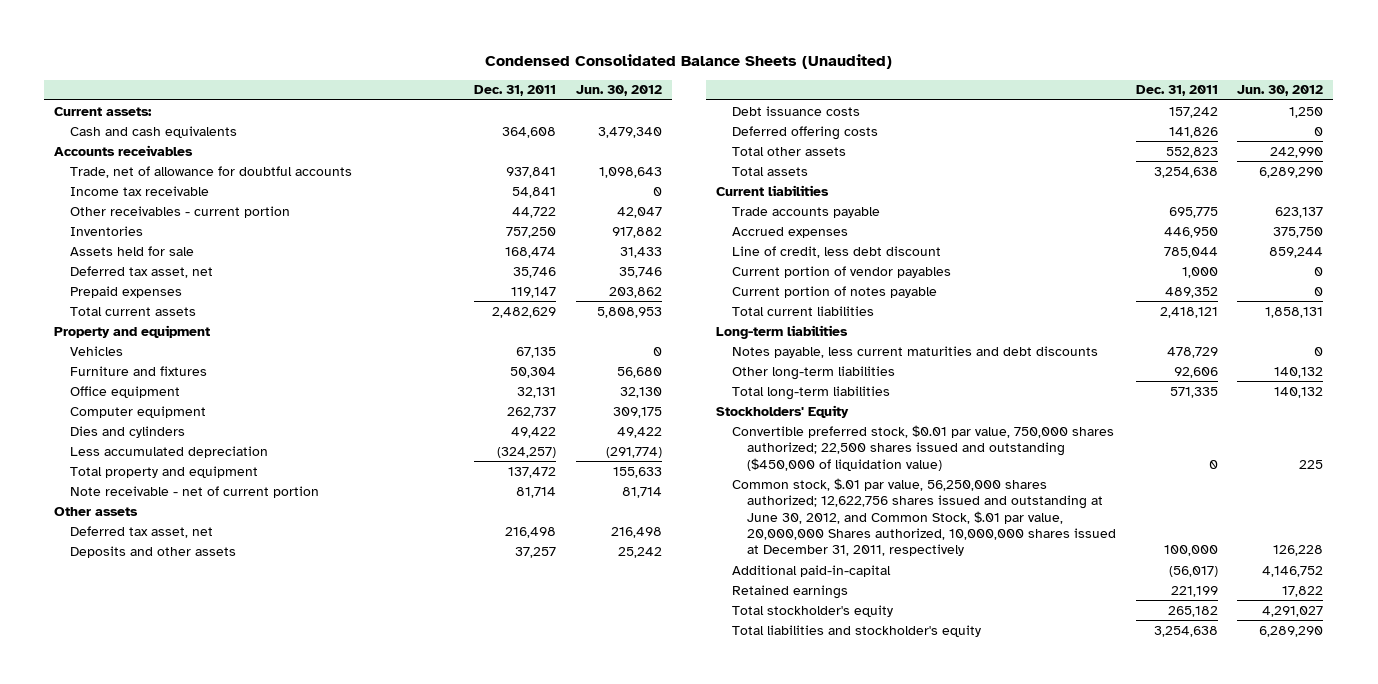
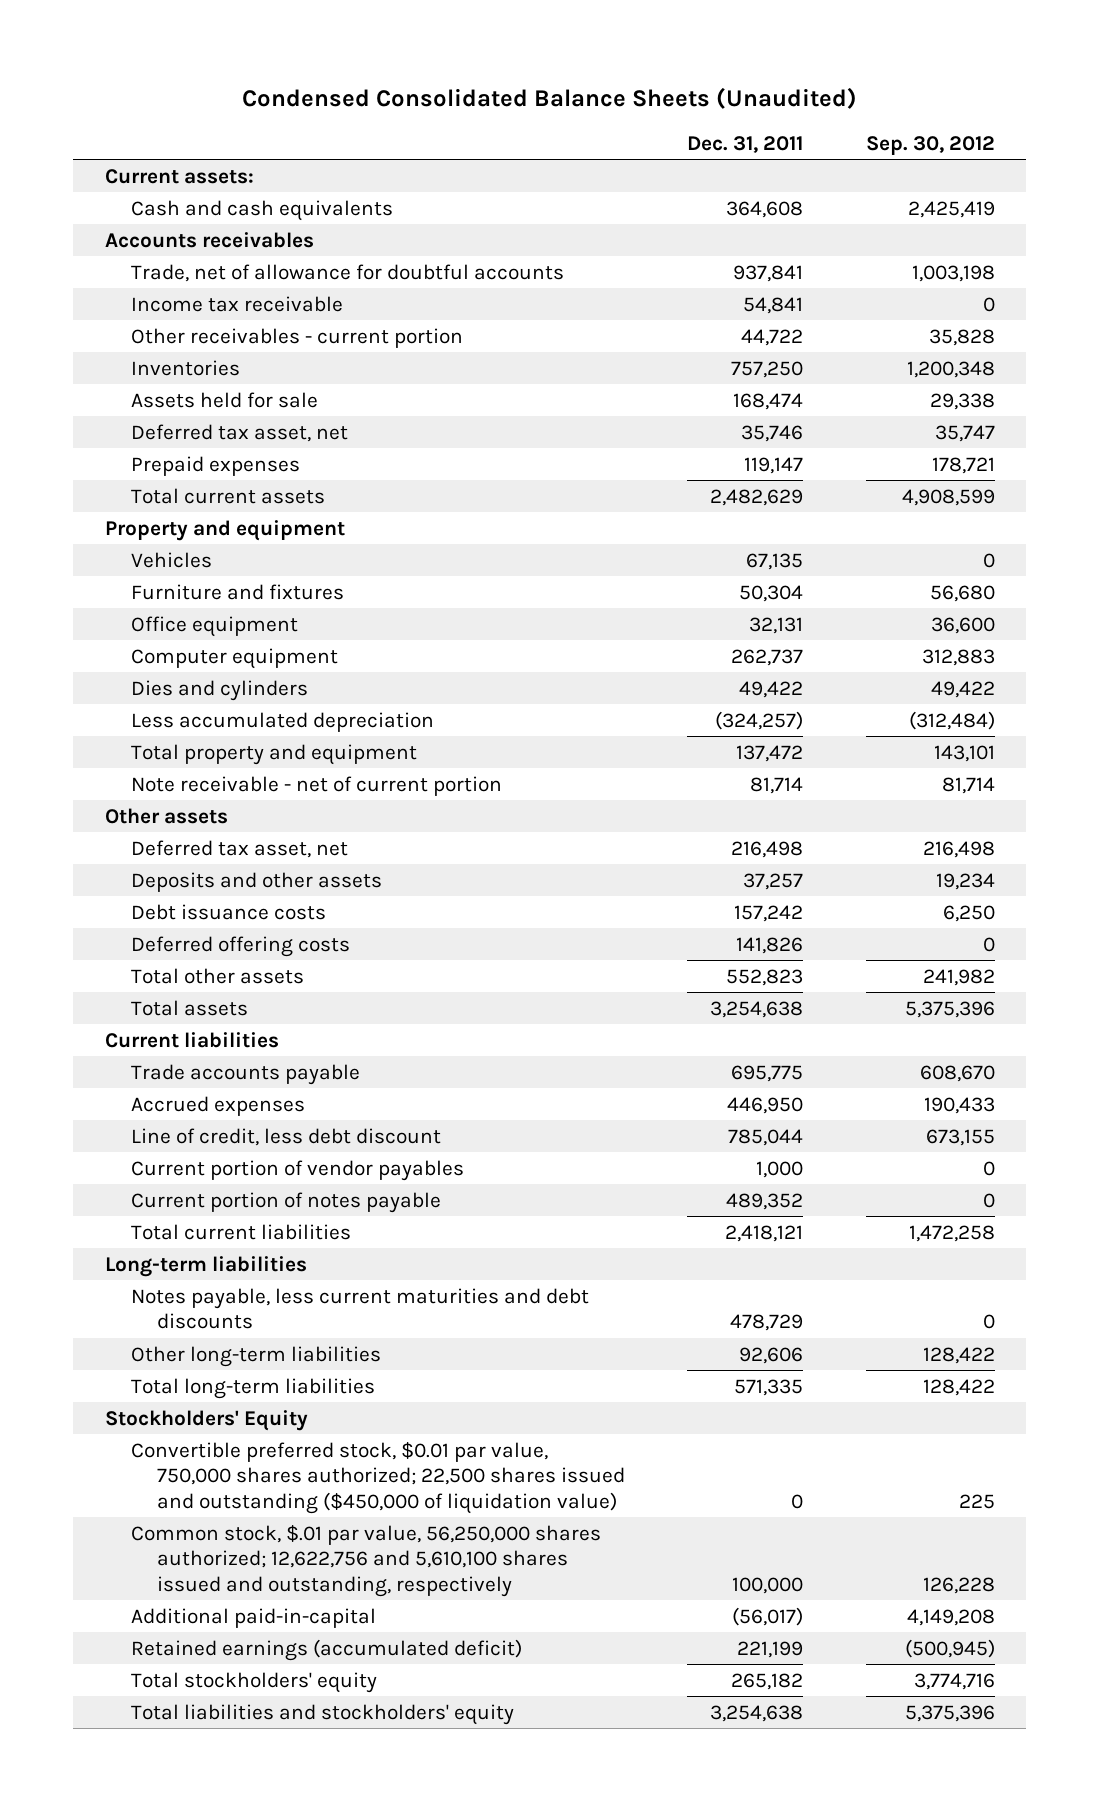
[575,85,662,97] Jun. 30, 2012 -> none
none -> [865,135,995,155] Sep. 30, 2012
[731,477,1117,557] Common stock, $.01 par value, 56,250,000 shares authorized; 12,622,756 shares issued and outstanding at June 30, 2012, and Common Stock, $.01 par value, 20,000,000 Shares authorized, 10,000,000 shares issued at December 31, 2011, respectively -> [130,1524,601,1598] Common stock, $.01 par value, 56,250,000 shares authorized; 12,622,756 and 5,610,100 shares issued and outstanding, respectively
[731,584,848,599] Retained earnings -> [130,1638,522,1661] Retained earnings (accumulated deficit)
[731,604,893,617] Total stockholder's equity -> [130,1671,377,1693] Total stockholders' equity
[731,624,981,637] Total liabilities and stockholder's equity -> [130,1703,514,1725] Total liabilities and stockholders' equity

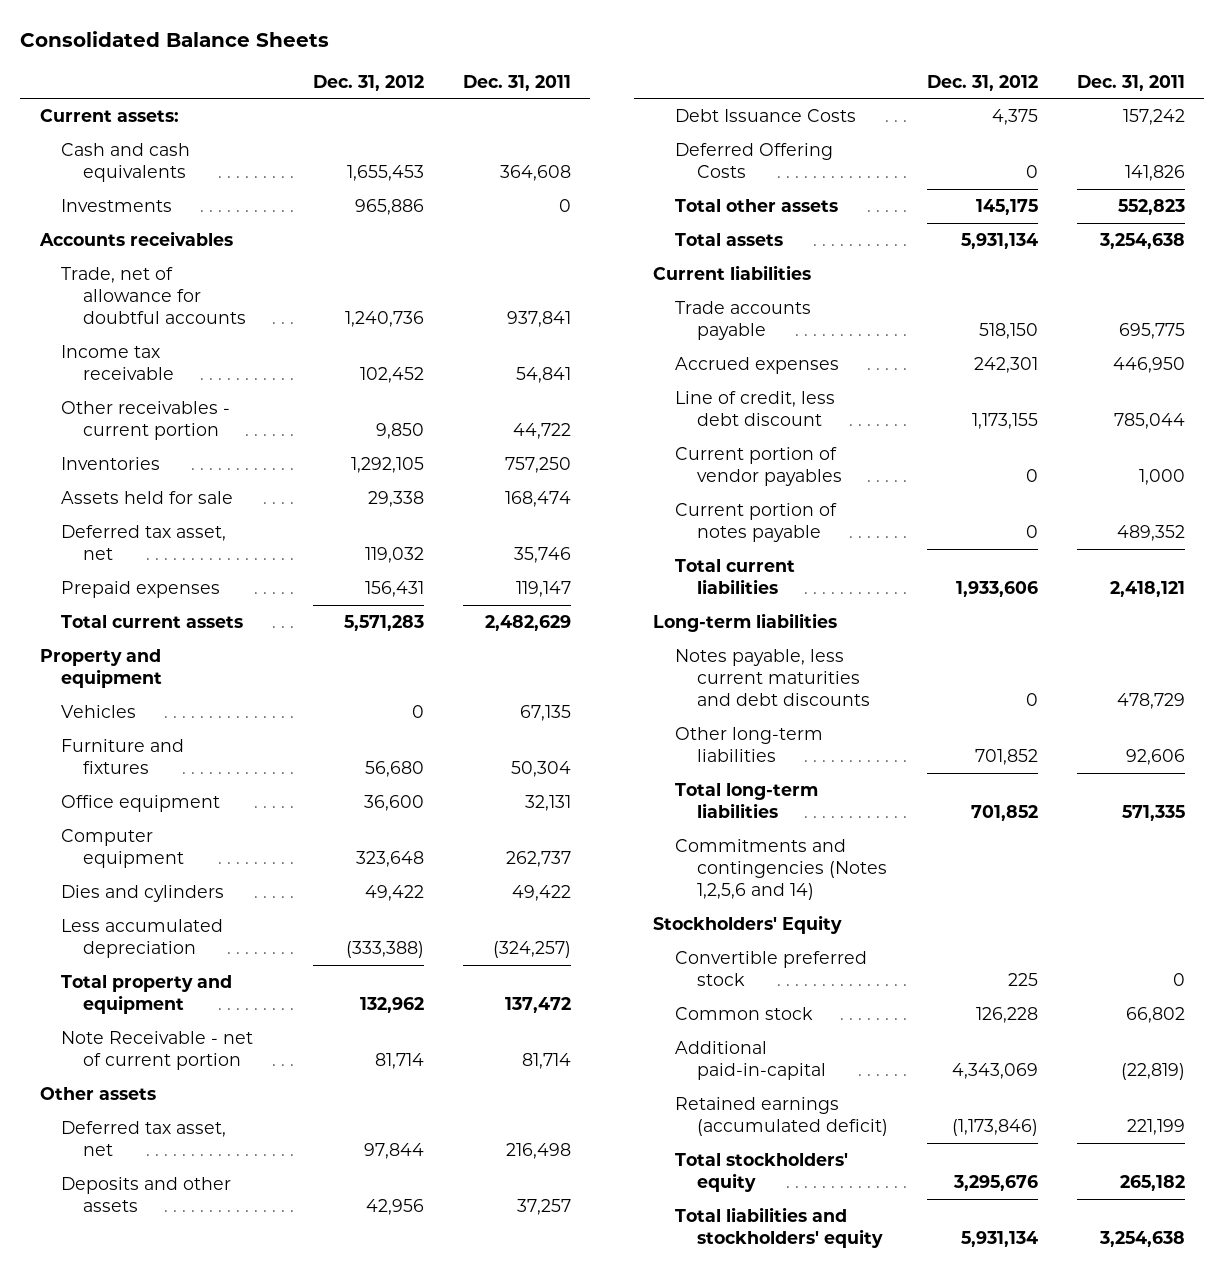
[241,87,857,110] Condensed Consolidated Balance Sheets (Unaudited) -> [20,31,330,48] Consolidated Balance Sheets
[865,135,995,155] Sep. 30, 2012 -> none
none -> [313,74,425,91] Dec. 31, 2012
none -> [61,198,173,212] Investments
[130,775,502,796] Note receivable - net of current portion -> [61,1030,254,1070] Note Receivable - net of current portion
[130,903,326,920] Debt issuance costs -> [675,108,857,122] Debt Issuance Costs
[130,935,350,957] Deferred offering costs -> [675,142,834,178] Deferred Offering Costs
none -> [675,838,887,900] Commitments and contingencies (Notes 1,2,5,6 and 14)
[130,1524,601,1598] Common stock, $.01 par value, 56,250,000 shares authorized; 12,622,756 and 5,610,100 shares issued and outstanding, respectively -> none
[130,1441,625,1515] Convertible preferred stock, $0.01 par value, 750,000 shares authorized; 22,500 shares issued and outstanding ($450,000 of liquidation value) -> [675,950,868,986] Convertible preferred stock
none -> [675,1006,814,1020] Common stock
[732,1606,804,1626] (56,017) -> [1120,1062,1185,1080] (22,819)

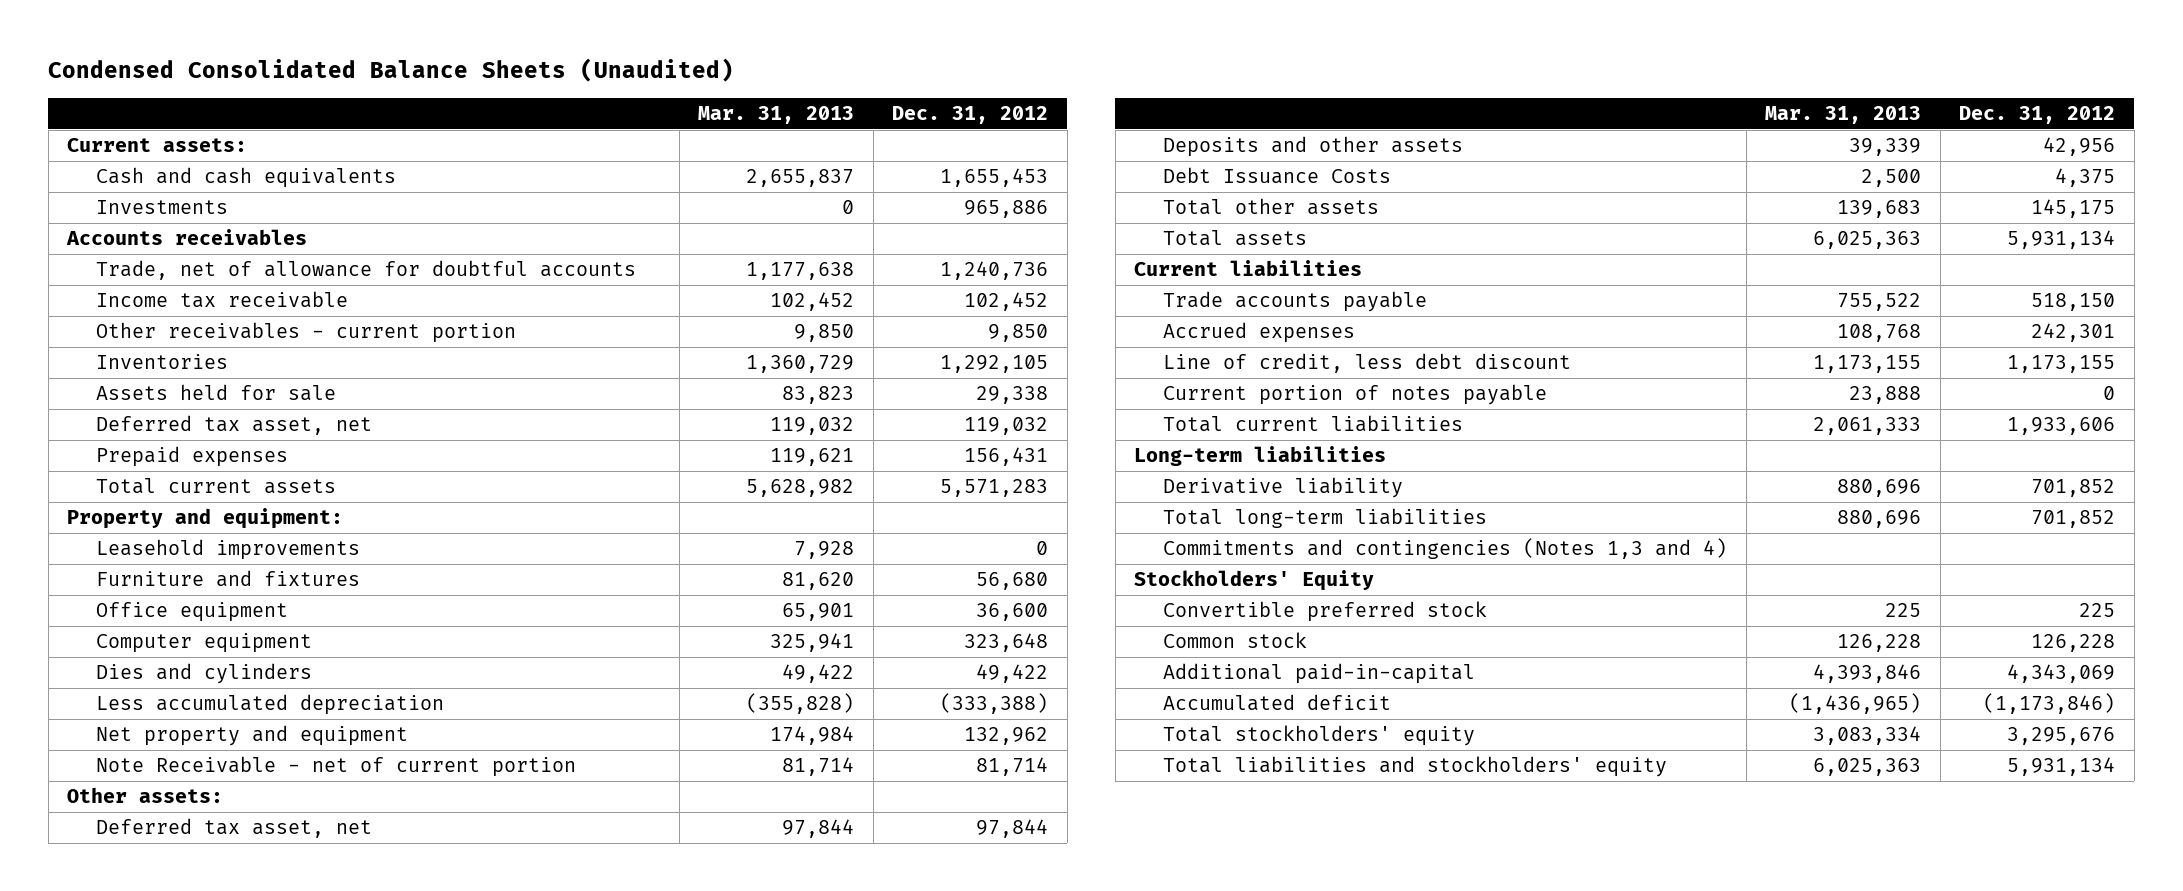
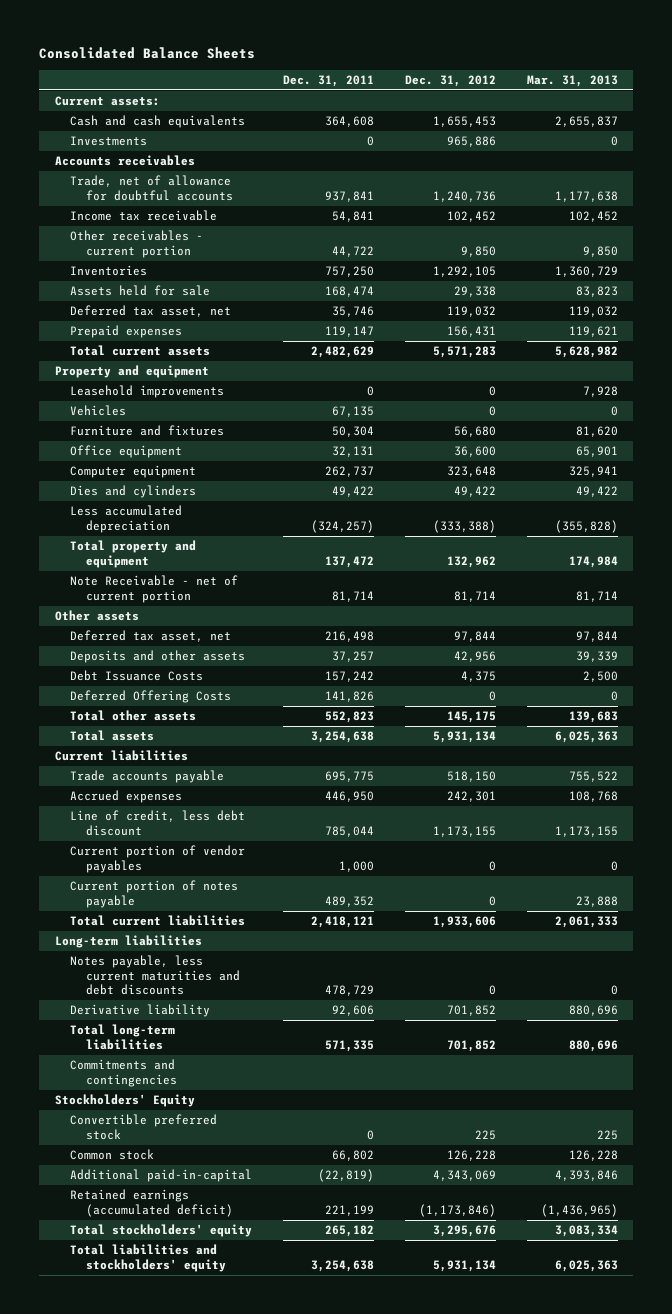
[48,58,735,83] Condensed Consolidated Balance Sheets (Unaudited) -> [39,46,256,59] Consolidated Balance Sheets
none -> [282,74,374,87] Dec. 31, 2011
[67,508,344,530] Property and equipment: -> [54,365,209,379] Property and equipment
none -> [70,405,127,417] Vehicles
[96,725,409,747] Net property and equipment -> [70,540,197,568] Total property and equipment
[67,787,224,804] Other assets: -> [54,610,139,622] Other assets
none -> [70,690,232,704] Deferred Offering Costs
none -> [70,845,246,873] Current portion of vendor payables
none -> [70,955,240,995] Notes payable, less current maturities and debt discounts
[1163,538,1728,560] Commitments and contingencies (Notes 1,3 and 4) -> [70,1059,177,1087] Commitments and contingencies
[1163,694,1392,712] Accumulated deficit -> [70,1189,233,1217] Retained earnings (accumulated deficit)

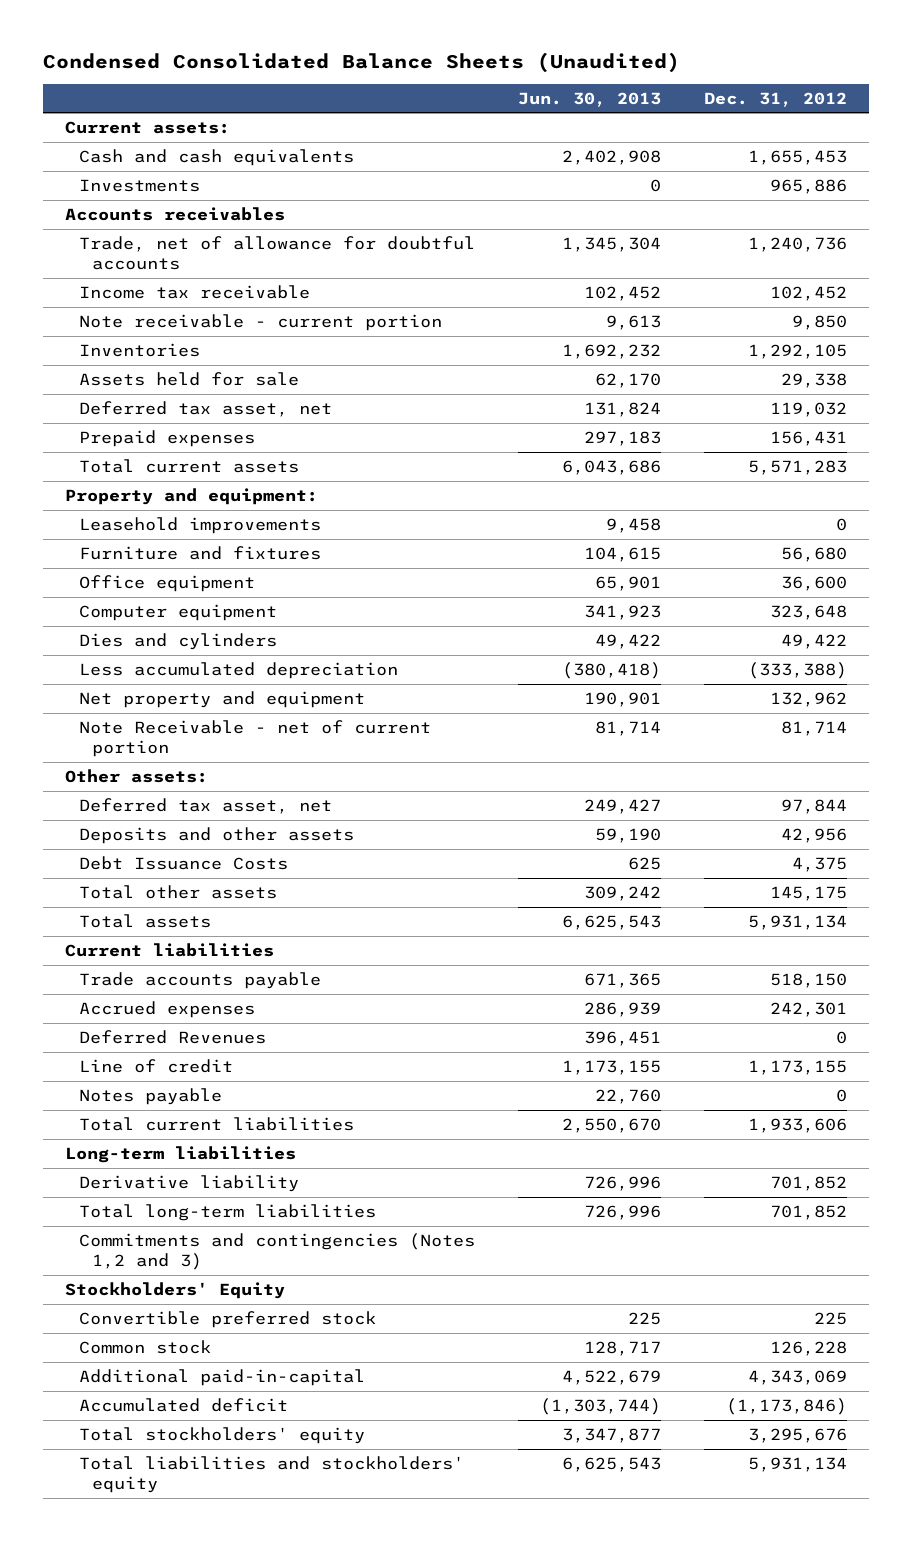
[39,46,256,59] Consolidated Balance Sheets -> [43,51,681,73] Condensed Consolidated Balance Sheets (Unaudited)
[282,74,374,87] Dec. 31, 2011 -> none
[526,74,618,87] Mar. 31, 2013 -> none
none -> [517,91,661,107] Jun. 30, 2013
[70,230,204,258] Other receivables - current portion -> [78,313,442,331] Note receivable - current portion
[54,365,209,379] Property and equipment -> [64,487,318,505] Property and equipment:
[70,405,127,417] Vehicles -> none
[70,540,197,568] Total property and equipment -> [78,690,365,708] Net property and equipment
[54,610,139,622] Other assets -> [64,768,208,783] Other assets:
[70,690,232,704] Deferred Offering Costs -> none
[70,845,246,873] Current portion of vendor payables -> none
none -> [78,1029,266,1044] Deferred Revenues
[70,810,246,836] Line of credit, less debt discount -> [78,1058,233,1073] Line of credit
[70,880,239,908] Current portion of notes payable -> [78,1087,222,1105] Notes payable
[70,955,240,995] Notes payable, less current maturities and debt discounts -> none
[70,1059,177,1087] Commitments and contingencies -> [78,1232,475,1270] Commitments and contingencies (Notes 1,2 and 3)
[70,1189,233,1217] Retained earnings (accumulated deficit) -> [78,1397,288,1412] Accumulated deficit

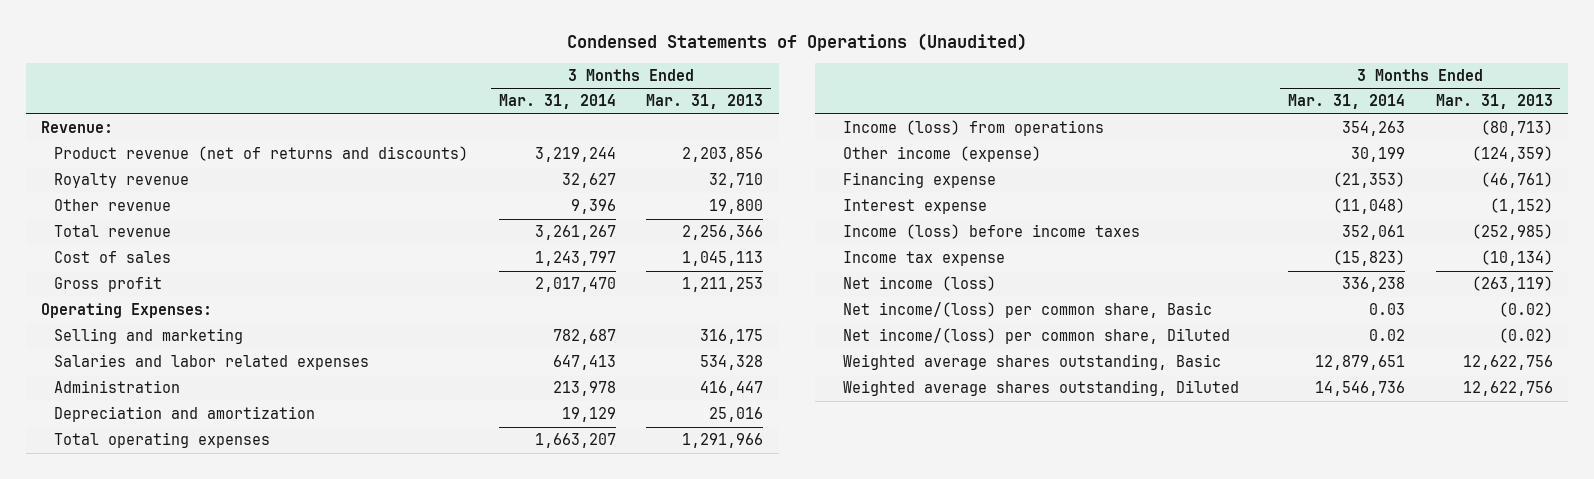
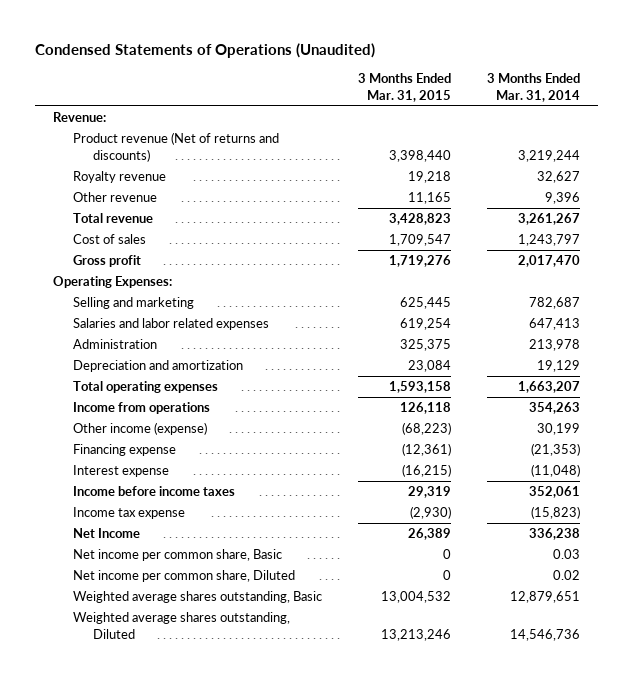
[646,94,764,110] Mar. 31, 2013 -> none
none -> [358,73,452,102] 3 Months Ended Mar. 31, 2015
[53,146,468,162] Product revenue (net of returns and discounts) -> [73,132,280,162] Product revenue (Net of returns and discounts)
[843,120,1105,137] Income (loss) from operations -> [73,402,211,415] Income from operations
[843,224,1141,240] Income (loss) before income taxes -> [73,486,236,497] Income before income taxes
[843,276,997,292] Net income (loss) -> [73,528,141,539] Net Income
[843,302,1213,319] Net income/(loss) per common share, Basic -> [73,549,283,562] Net income per common share, Basic
[843,328,1231,345] Net income/(loss) per common share, Diluted -> [73,570,296,583] Net income per common share, Diluted

